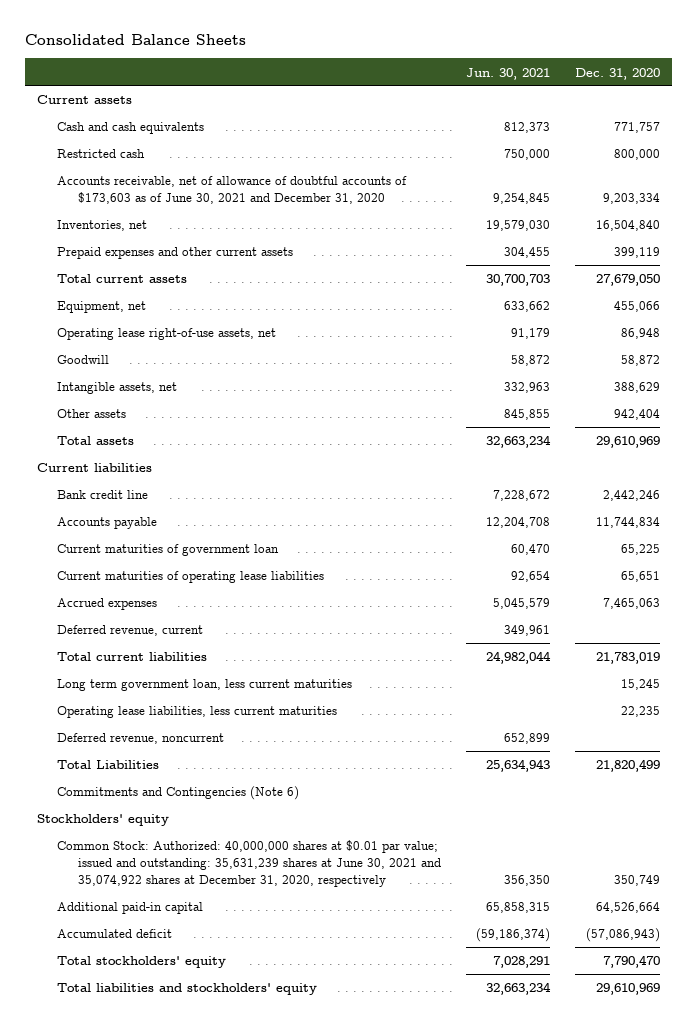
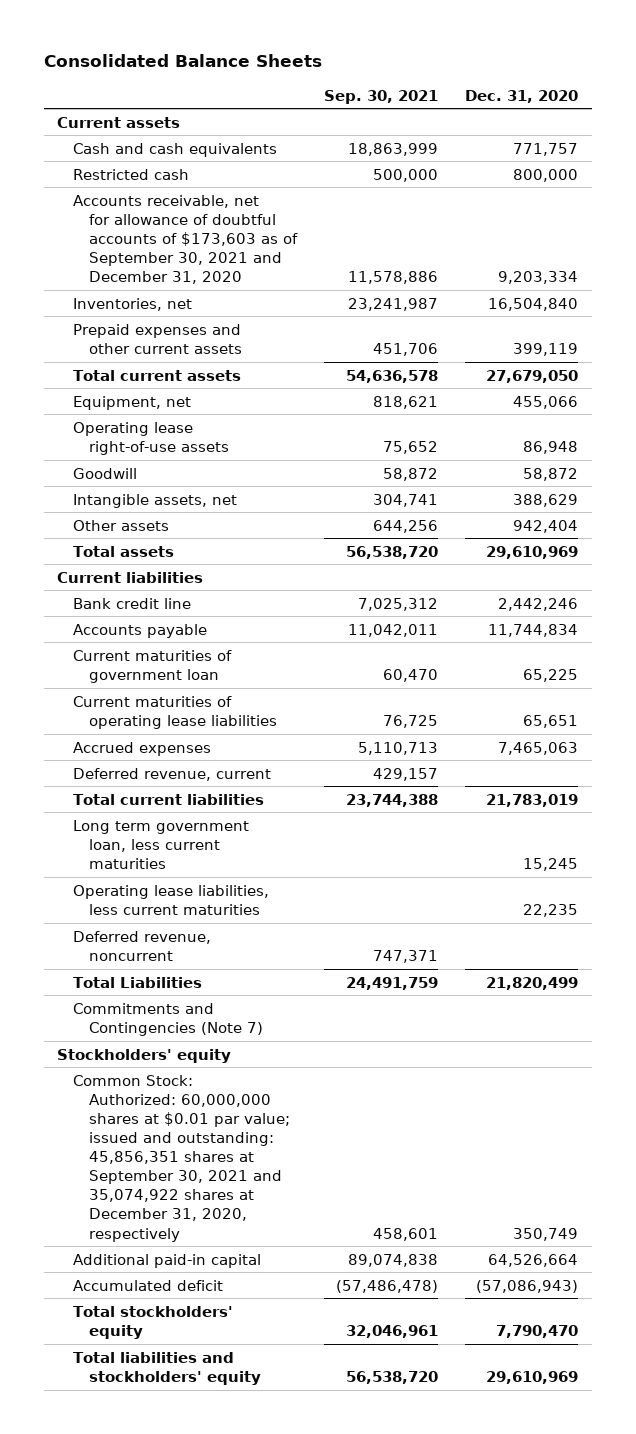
[465,67,550,80] Jun. 30, 2021 -> none
none -> [324,89,439,104] Sep. 30, 2021
[57,176,408,205] Accounts receivable, net of allowance of doubtful accounts of $173,603 as of June 30, 2021 and December 31, 2020 -> [73,194,298,285] Accounts receivable, net for allowance of doubtful accounts of $173,603 as of September 30, 2021 and December 31, 2020
[57,328,277,341] Operating lease right-of-use assets, net -> [73,421,229,455] Operating lease right-of-use assets
[57,786,300,801] Commitments and Contingencies (Note 6) -> [73,1002,263,1036] Commitments and Contingencies (Note 7)
[57,840,441,888] Common Stock: Authorized: 40,000,000 shares at $0.01 par value; issued and outstanding: 35,631,239 shares at June 30, 2021 and 35,074,922 shares at December 31, 2020, respectively -> [73,1074,290,1242] Common Stock: Authorized: 60,000,000 shares at $0.01 par value; issued and outstanding: 45,856,351 shares at September 30, 2021 and 35,074,922 shares at December 31, 2020, respectively

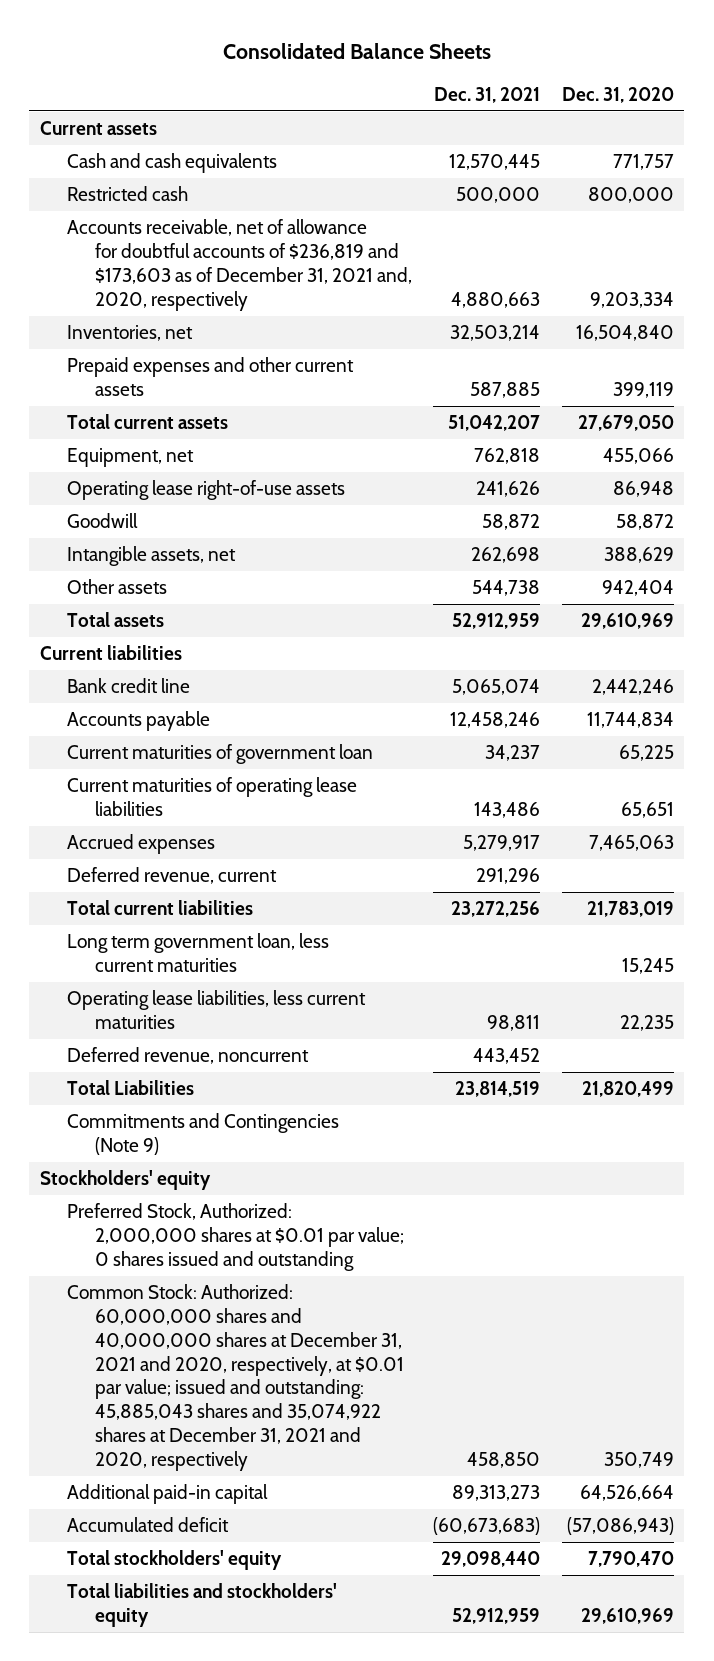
[324,89,439,104] Sep. 30, 2021 -> none
none -> [434,86,541,103] Dec. 31, 2021
[73,194,298,285] Accounts receivable, net for allowance of doubtful accounts of $173,603 as of September 30, 2021 and December 31, 2020 -> [67,219,412,311] Accounts receivable, net of allowance for doubtful accounts of $236,819 and $173,603 as of December 31, 2021 and, 2020, respectively
[73,1002,263,1036] Commitments and Contingencies (Note 7) -> [67,1113,340,1155] Commitments and Contingencies (Note 9)
none -> [67,1203,404,1271] Preferred Stock, Authorized: 2,000,000 shares at $0.01 par value; 0 shares issued and outstanding
[73,1074,290,1242] Common Stock: Authorized: 60,000,000 shares at $0.01 par value; issued and outstanding: 45,856,351 shares at September 30, 2021 and 35,074,922 shares at December 31, 2020, respectively -> [67,1284,404,1471] Common Stock: Authorized: 60,000,000 shares and 40,000,000 shares at December 31, 2021 and 2020, respectively, at $0.01 par value; issued and outstanding: 45,885,043 shares and 35,074,922 shares at December 31, 2021 and 2020, respectively

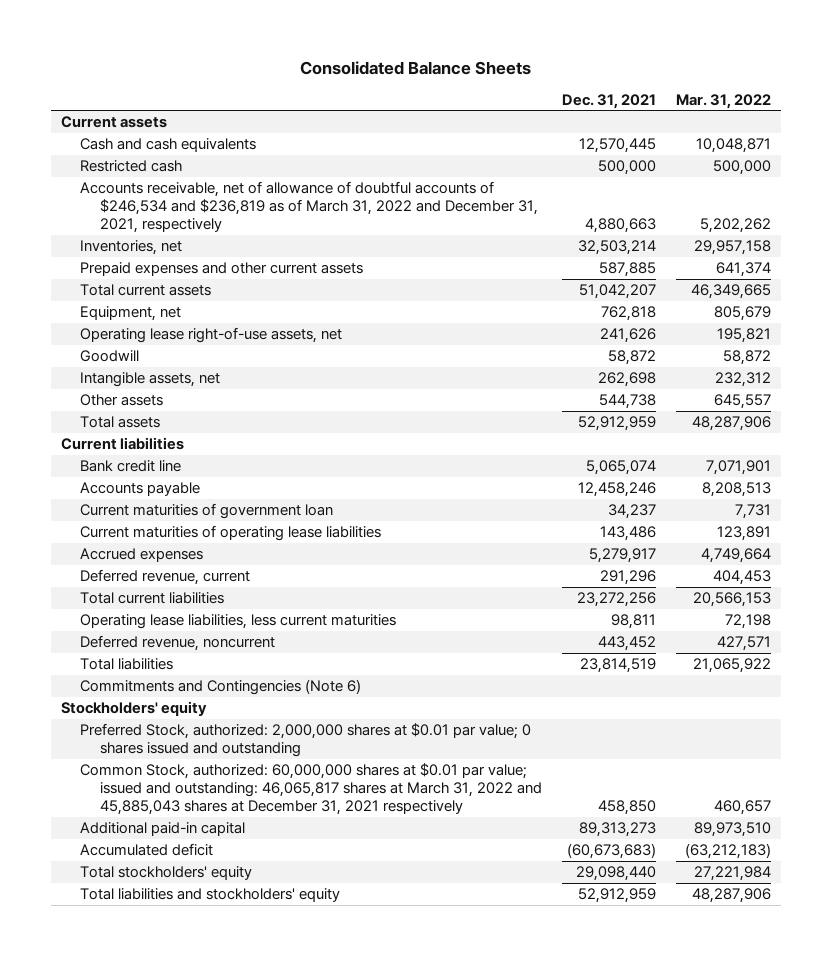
[561,86,674,103] Dec. 31, 2020 -> none
none -> [676,93,772,109] Mar. 31, 2022
[67,219,412,311] Accounts receivable, net of allowance for doubtful accounts of $236,819 and $173,603 as of December 31, 2021 and, 2020, respectively -> [80,181,539,234] Accounts receivable, net of allowance of doubtful accounts of $246,534 and $236,819 as of March 31, 2022 and December 31, 2021, respectively
[67,480,346,501] Operating lease right-of-use assets -> [80,327,343,344] Operating lease right-of-use assets, net
[67,933,330,972] Long term government loan, less current maturities -> none
[67,1080,195,1096] Total Liabilities -> [80,658,174,671] Total liabilities
[67,1113,340,1155] Commitments and Contingencies (Note 9) -> [80,679,362,696] Commitments and Contingencies (Note 6)
[67,1203,404,1271] Preferred Stock, Authorized: 2,000,000 shares at $0.01 par value; 0 shares issued and outstanding -> [80,723,532,758] Preferred Stock, authorized: 2,000,000 shares at $0.01 par value; 0 shares issued and outstanding
[67,1284,404,1471] Common Stock: Authorized: 60,000,000 shares and 40,000,000 shares at December 31, 2021 and 2020, respectively, at $0.01 par value; issued and outstanding: 45,885,043 shares and 35,074,922 shares at December 31, 2021 and 2020, respectively -> [80,763,543,816] Common Stock, authorized: 60,000,000 shares at $0.01 par value; issued and outstanding: 46,065,817 shares at March 31, 2022 and 45,885,043 shares at December 31, 2021 respectively

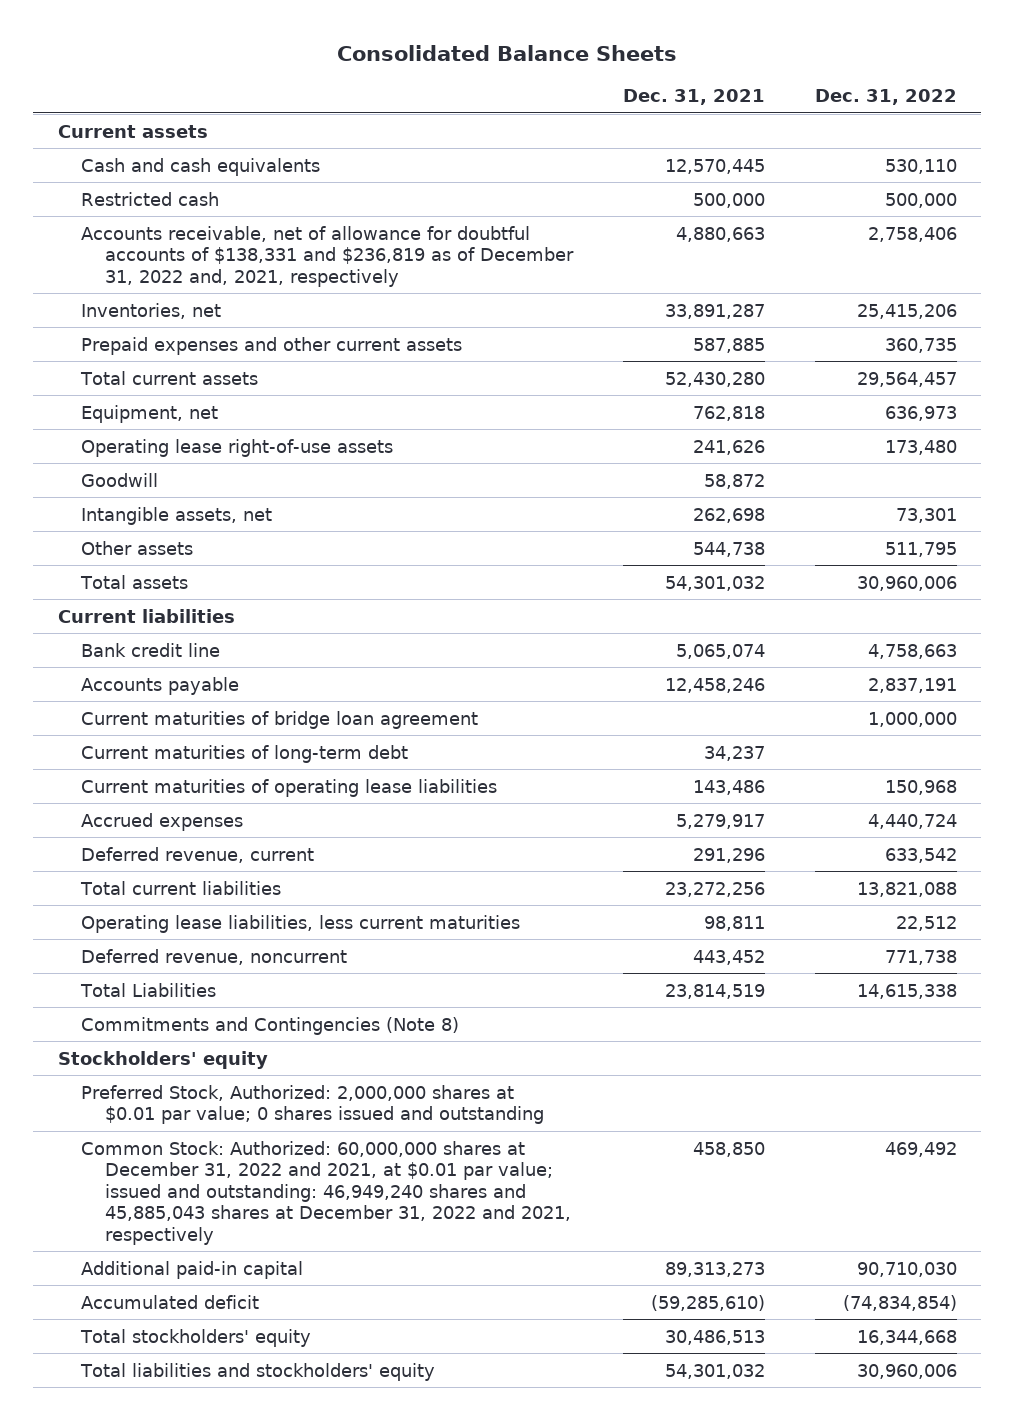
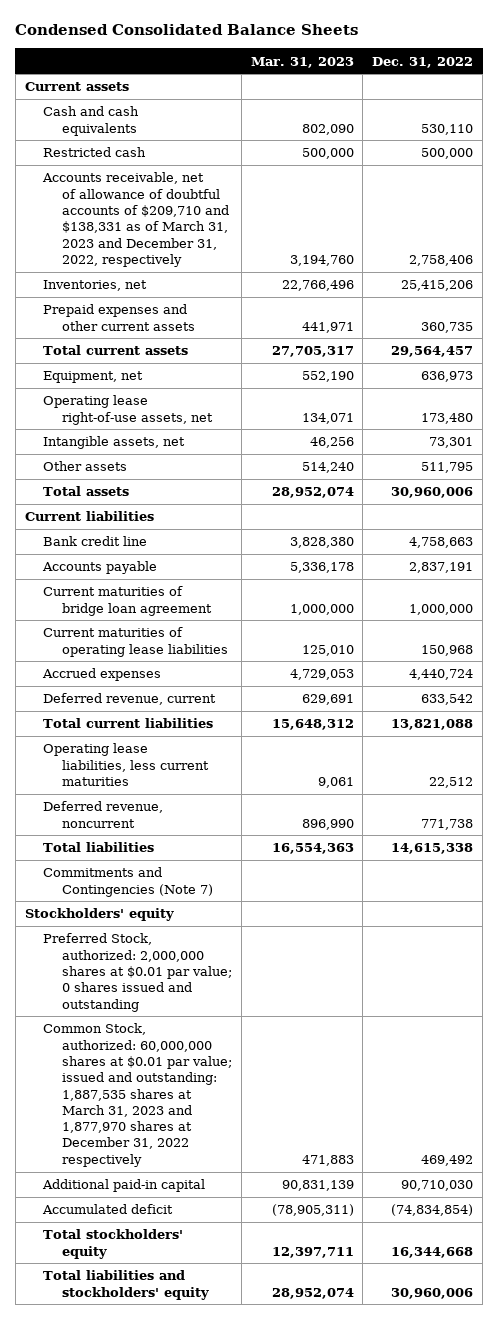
[337,44,678,61] Consolidated Balance Sheets -> [15,24,359,36] Condensed Consolidated Balance Sheets
[622,89,765,106] Dec. 31, 2021 -> none
none -> [250,56,354,68] Mar. 31, 2023
[81,225,575,287] Accounts receivable, net of allowance for doubtful accounts of $138,331 and $236,819 as of December 31, 2022 and, 2021, respectively -> [42,172,229,267] Accounts receivable, net of allowance of doubtful accounts of $209,710 and $138,331 as of March 31, 2023 and December 31, 2022, respectively
[81,472,159,487] Goodwill -> none
[81,438,394,457] Operating lease right-of-use assets -> [43,395,213,425] Operating lease right-of-use assets, net
[81,744,409,763] Current maturities of long-term debt -> none
[80,982,217,997] Total Liabilities -> [43,842,155,853] Total liabilities
[81,1016,460,1035] Commitments and Contingencies (Note 8) -> [43,867,213,897] Commitments and Contingencies (Note 7)
[81,1084,545,1125] Preferred Stock, Authorized: 2,000,000 shares at $0.01 par value; 0 shares issued and outstanding -> [43,933,232,1012] Preferred Stock, authorized: 2,000,000 shares at $0.01 par value; 0 shares issued and outstanding
[81,1140,572,1245] Common Stock: Authorized: 60,000,000 shares at December 31, 2022 and 2021, at $0.01 par value; issued and outstanding: 46,949,240 shares and 45,885,043 shares at December 31, 2022 and 2021, respectively -> [43,1023,232,1167] Common Stock, authorized: 60,000,000 shares at $0.01 par value; issued and outstanding: 1,887,535 shares at March 31, 2023 and 1,877,970 shares at December 31, 2022 respectively

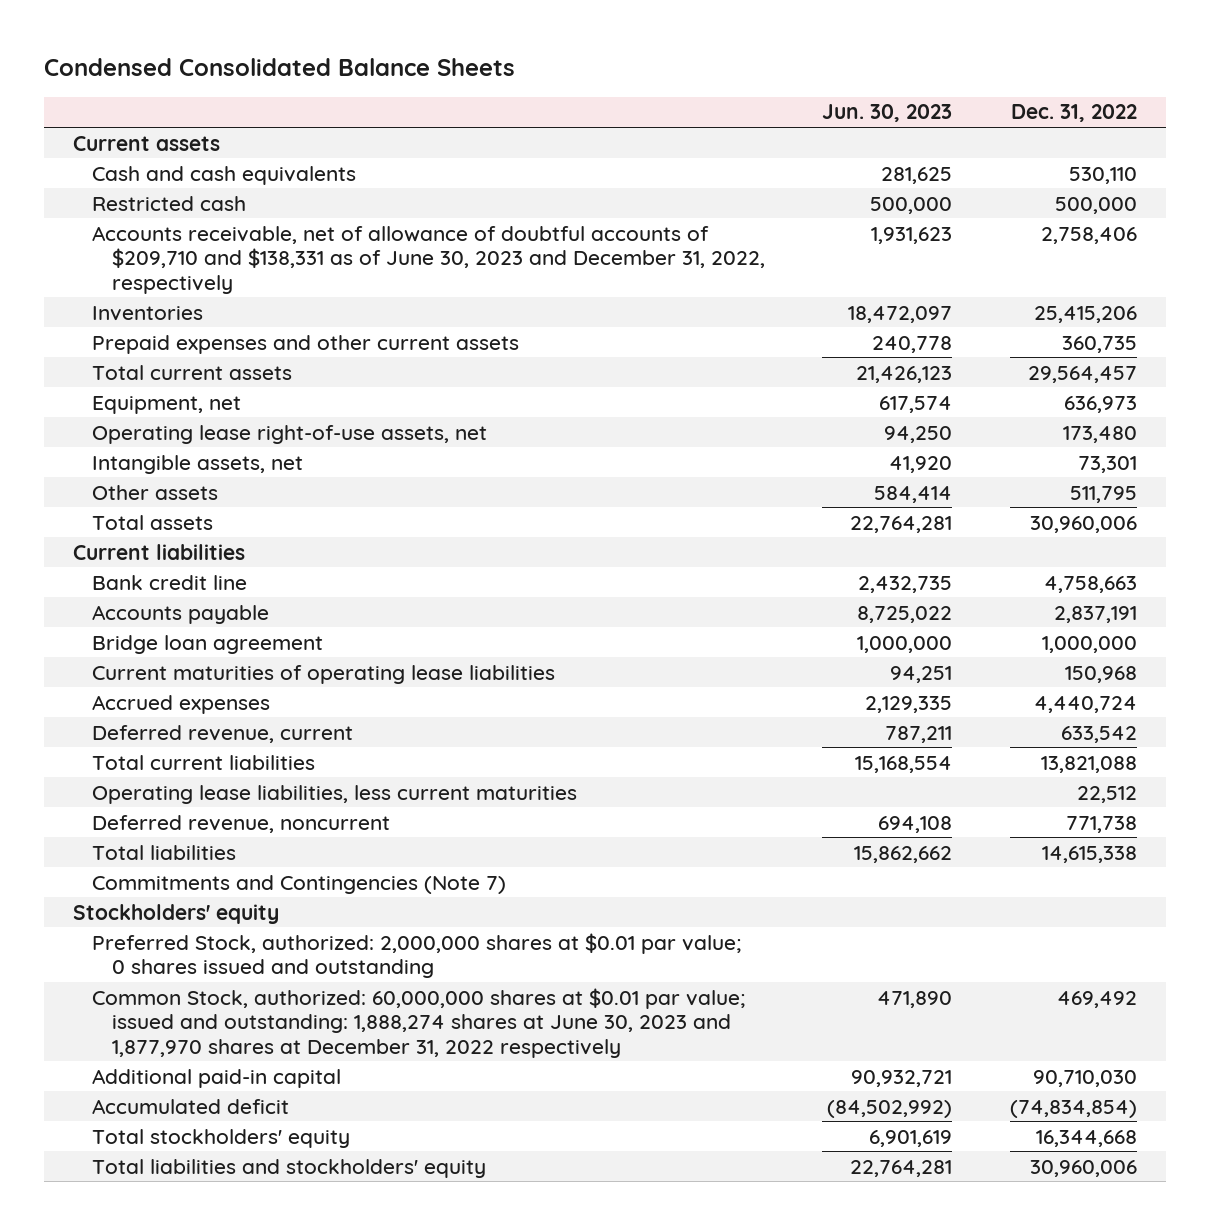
[250,56,354,68] Mar. 31, 2023 -> none
none -> [822,104,953,123] Jun. 30, 2023
[42,172,229,267] Accounts receivable, net of allowance of doubtful accounts of $209,710 and $138,331 as of March 31, 2023 and December 31, 2022, respectively -> [92,225,765,294] Accounts receivable, net of allowance of doubtful accounts of $209,710 and $138,331 as of June 30, 2023 and December 31, 2022, respectively
[43,280,148,292] Inventories, net -> [92,305,204,321] Inventories
[43,586,212,616] Current maturities of bridge loan agreement -> [92,634,324,654] Bridge loan agreement
[43,1023,232,1167] Common Stock, authorized: 60,000,000 shares at $0.01 par value; issued and outstanding: 1,887,535 shares at March 31, 2023 and 1,877,970 shares at December 31, 2022 respectively -> [92,987,746,1058] Common Stock, authorized: 60,000,000 shares at $0.01 par value; issued and outstanding: 1,888,274 shares at June 30, 2023 and 1,877,970 shares at December 31, 2022 respectively

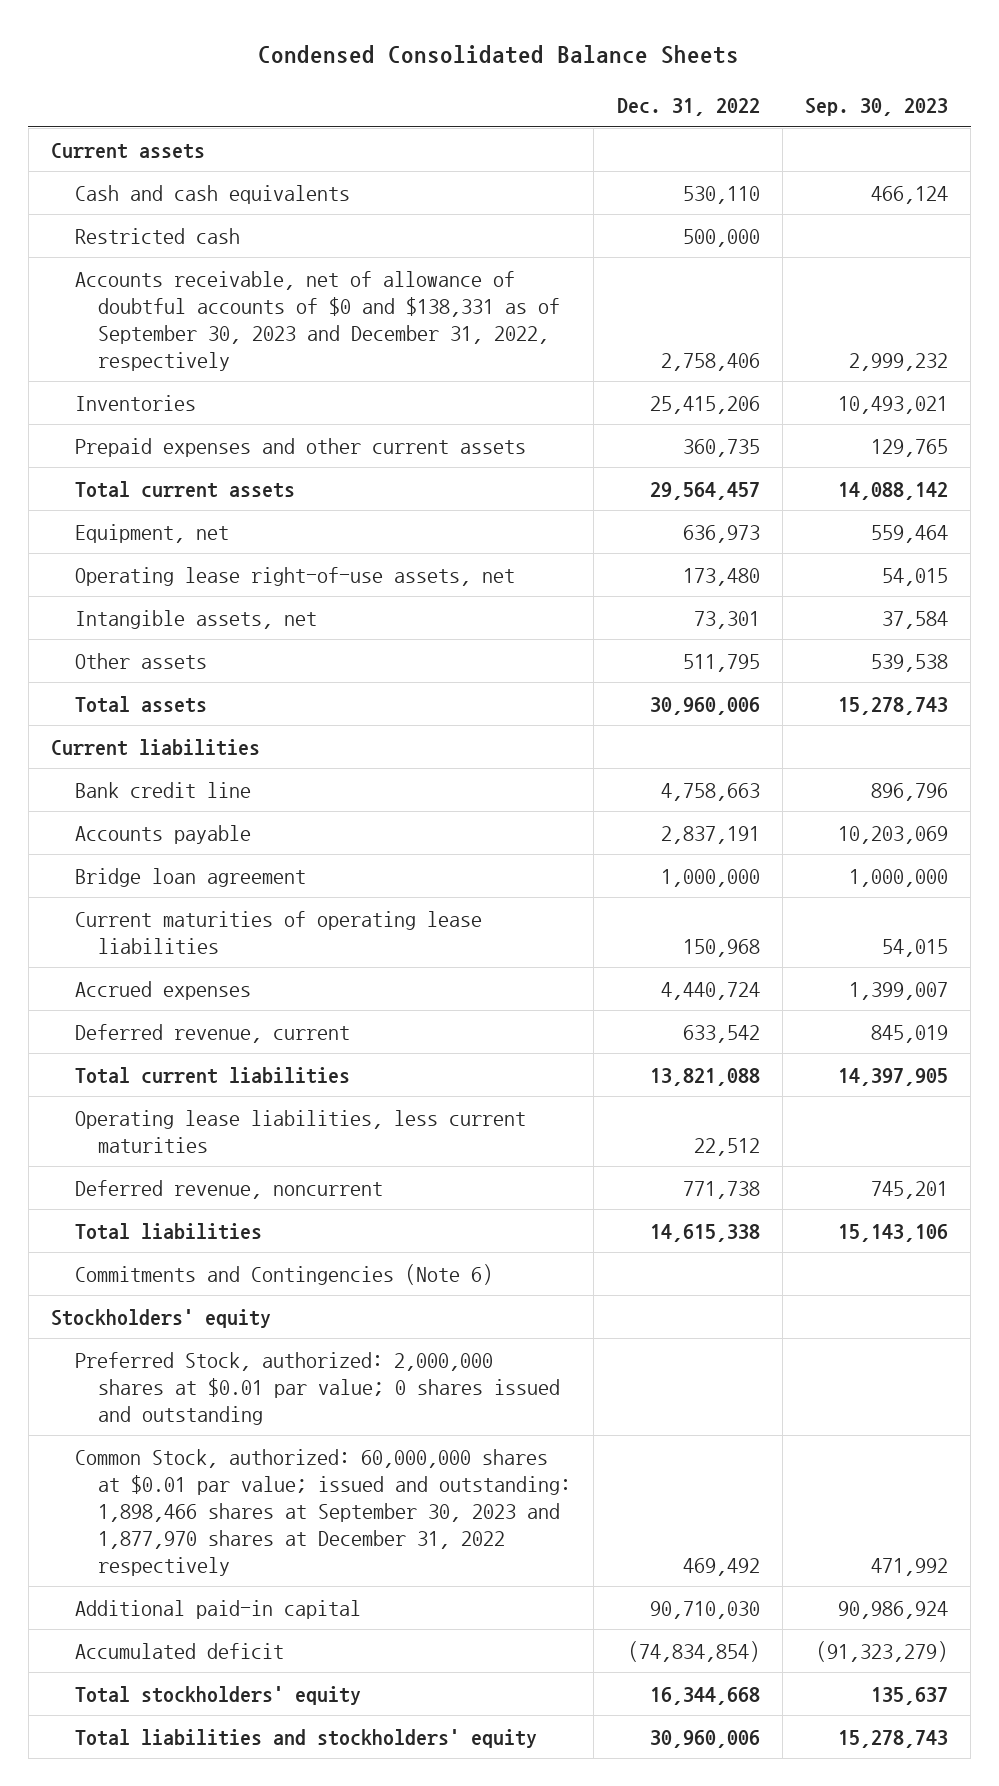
[822,104,953,123] Jun. 30, 2023 -> none
none -> [804,98,948,117] Sep. 30, 2023
[92,225,765,294] Accounts receivable, net of allowance of doubtful accounts of $209,710 and $138,331 as of June 30, 2023 and December 31, 2022, respectively -> [74,270,561,371] Accounts receivable, net of allowance of doubtful accounts of $0 and $138,331 as of September 30, 2023 and December 31, 2022, respectively
[92,874,507,894] Commitments and Contingencies (Note 7) -> [74,1263,493,1285] Commitments and Contingencies (Note 6)
[92,987,746,1058] Common Stock, authorized: 60,000,000 shares at $0.01 par value; issued and outstanding: 1,888,274 shares at June 30, 2023 and 1,877,970 shares at December 31, 2022 respectively -> [74,1448,572,1576] Common Stock, authorized: 60,000,000 shares at $0.01 par value; issued and outstanding: 1,898,466 shares at September 30, 2023 and 1,877,970 shares at December 31, 2022 respectively

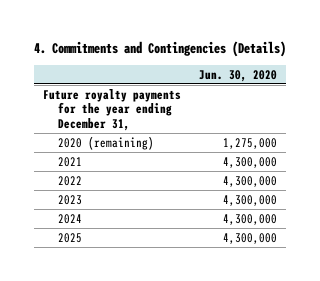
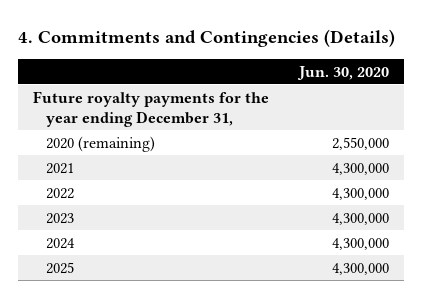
[223,137,278,149] 1,275,000 -> [331,136,389,150] 2,550,000

